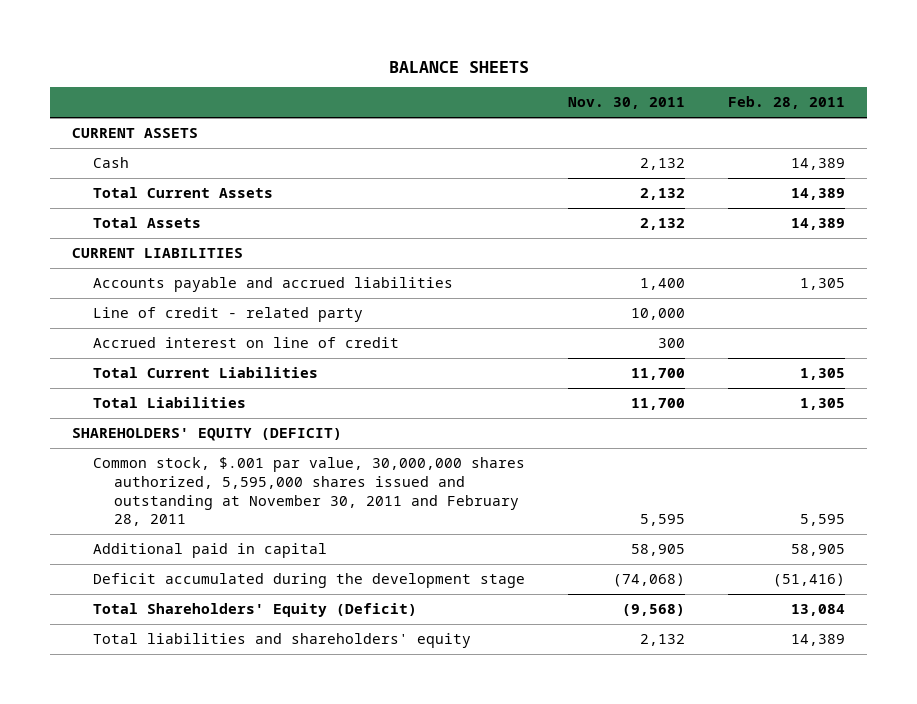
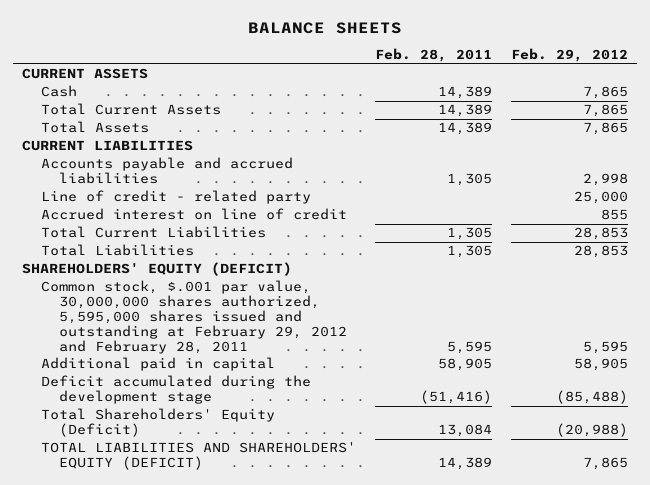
[568,97,686,110] Nov. 30, 2011 -> none
none -> [510,48,628,63] Feb. 29, 2012
[93,457,526,527] Common stock, $.001 par value, 30,000,000 shares authorized, 5,595,000 shares issued and outstanding at November 30, 2011 and February 28, 2011 -> [40,280,348,354] Common stock, $.001 par value, 30,000,000 shares authorized, 5,595,000 shares issued and outstanding at February 29, 2012 and February 28, 2011
[93,633,472,649] Total liabilities and shareholders' equity -> [40,442,356,471] TOTAL LIABILITIES AND SHAREHOLDERS' EQUITY (DEFICIT)

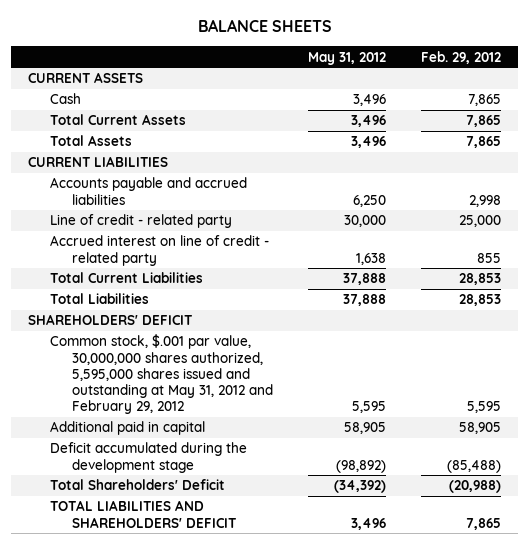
[374,48,492,63] Feb. 28, 2011 -> none
none -> [307,51,386,65] May 31, 2012
[40,208,347,221] Accrued interest on line of credit -> [50,235,270,266] Accrued interest on line of credit - related party
[22,262,293,277] SHAREHOLDERS' EQUITY (DEFICIT) -> [28,314,194,326] SHAREHOLDERS' DEFICIT
[40,280,348,354] Common stock, $.001 par value, 30,000,000 shares authorized, 5,595,000 shares issued and outstanding at February 29, 2012 and February 28, 2011 -> [50,334,274,414] Common stock, $.001 par value, 30,000,000 shares authorized, 5,595,000 shares issued and outstanding at May 31, 2012 and February 29, 2012
[40,408,275,438] Total Shareholders' Equity (Deficit) -> [50,479,226,491] Total Shareholders' Deficit
[40,442,356,471] TOTAL LIABILITIES AND SHAREHOLDERS' EQUITY (DEFICIT) -> [50,500,238,528] TOTAL LIABILITIES AND SHAREHOLDERS' DEFICIT

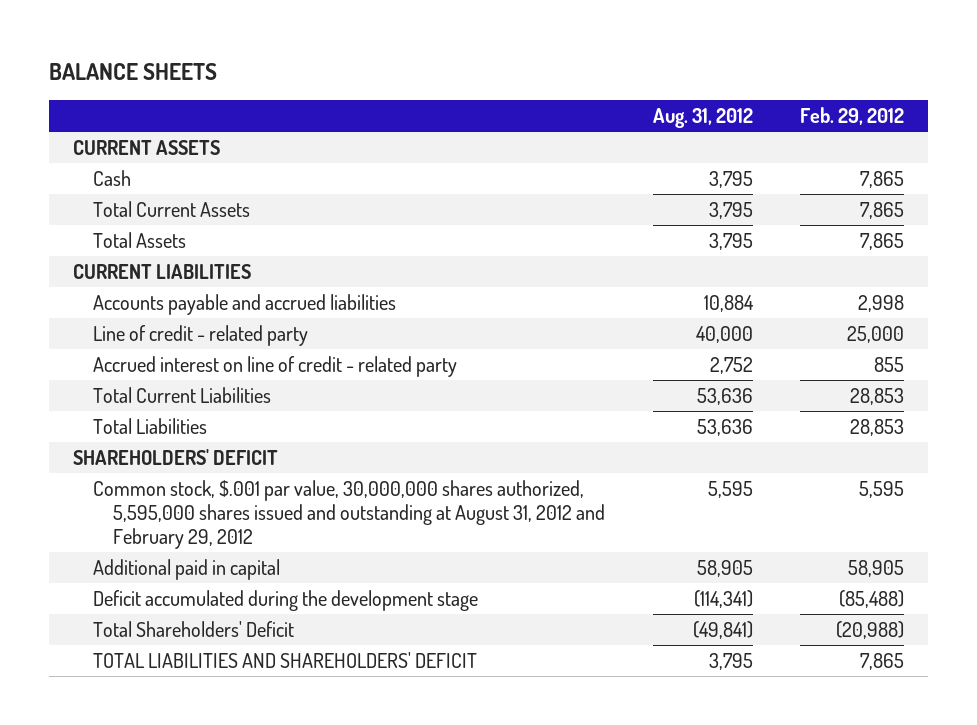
[307,51,386,65] May 31, 2012 -> none
none -> [652,107,753,128] Aug. 31, 2012
[50,334,274,414] Common stock, $.001 par value, 30,000,000 shares authorized, 5,595,000 shares issued and outstanding at May 31, 2012 and February 29, 2012 -> [93,479,606,549] Common stock, $.001 par value, 30,000,000 shares authorized, 5,595,000 shares issued and outstanding at August 31, 2012 and February 29, 2012

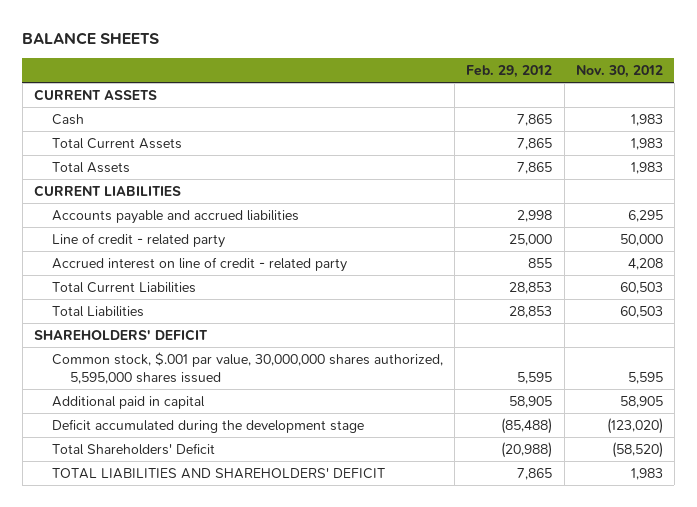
[652,107,753,128] Aug. 31, 2012 -> none
none -> [575,65,663,79] Nov. 30, 2012
[93,479,606,549] Common stock, $.001 par value, 30,000,000 shares authorized, 5,595,000 shares issued and outstanding at August 31, 2012 and February 29, 2012 -> [52,351,444,384] Common stock, $.001 par value, 30,000,000 shares authorized, 5,595,000 shares issued

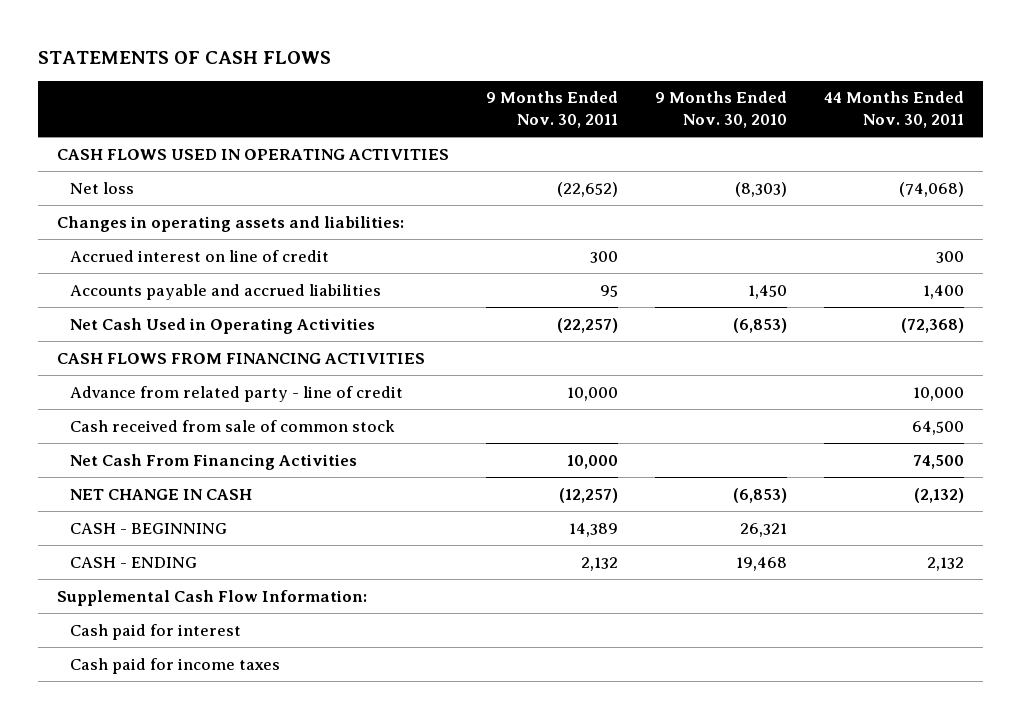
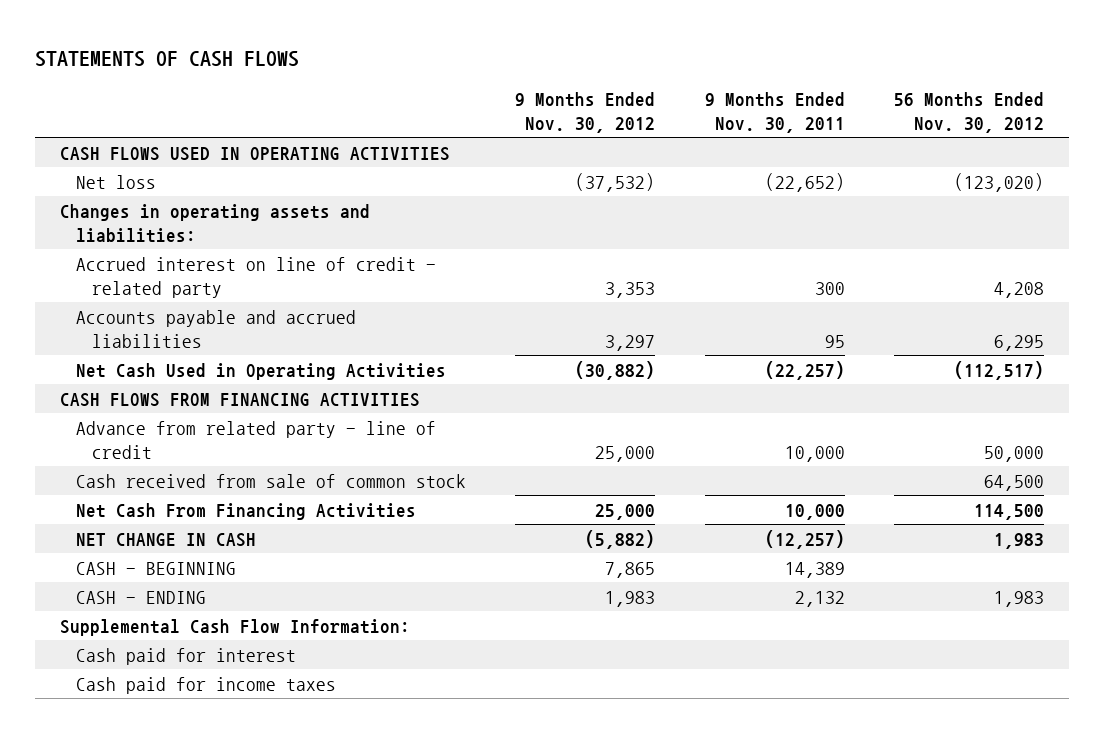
[655,91,788,128] 9 Months Ended Nov. 30, 2010 -> none
[824,91,965,128] 44 Months Ended Nov. 30, 2011 -> none
none -> [515,91,656,133] 9 Months Ended Nov. 30, 2012
none -> [893,91,1044,133] 56 Months Ended Nov. 30, 2012
[69,249,329,262] Accrued interest on line of credit -> [75,256,436,298] Accrued interest on line of credit - related party

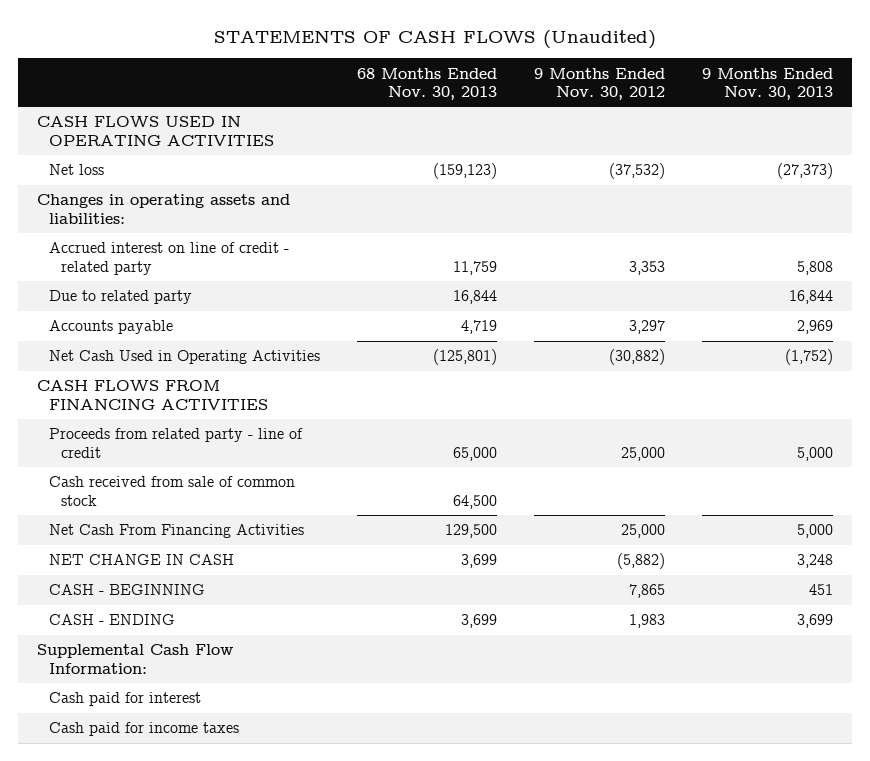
[35,51,300,68] STATEMENTS OF CASH FLOWS -> [213,29,656,49] STATEMENTS OF CASH FLOWS (Unaudited)
[704,91,845,133] 9 Months Ended Nov. 30, 2011 -> none
[893,91,1044,133] 56 Months Ended Nov. 30, 2012 -> none
none -> [357,67,498,100] 68 Months Ended Nov. 30, 2013
none -> [702,67,834,100] 9 Months Ended Nov. 30, 2013
none -> [49,290,193,305] Due to related party
[75,309,356,348] Accounts payable and accrued liabilities -> [49,320,174,335] Accounts payable
[75,420,436,459] Advance from related party - line of credit -> [49,428,304,458] Proceeds from related party - line of credit

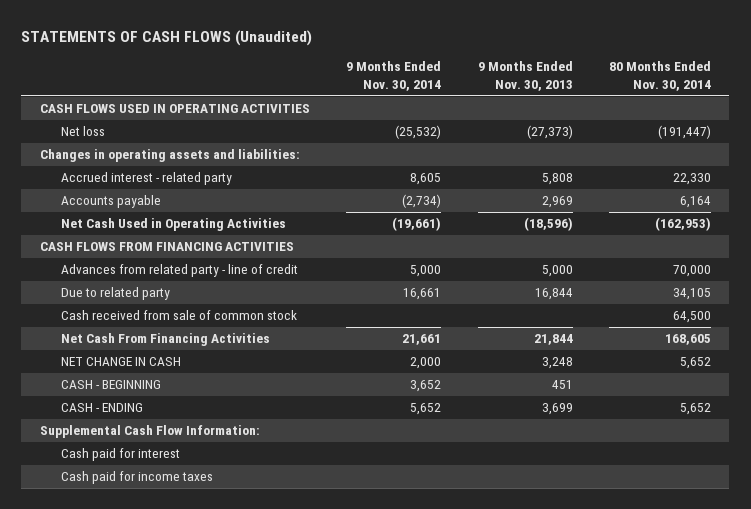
[357,67,498,100] 68 Months Ended Nov. 30, 2013 -> none
[534,67,666,100] 9 Months Ended Nov. 30, 2012 -> none
none -> [346,61,442,91] 9 Months Ended Nov. 30, 2014
none -> [608,61,711,91] 80 Months Ended Nov. 30, 2014
[49,242,290,275] Accrued interest on line of credit - related party -> [60,172,232,186] Accrued interest - related party
[785,349,834,366] (1,752) -> [523,217,573,232] (18,596)
[49,428,304,458] Proceeds from related party - line of credit -> [60,264,298,278] Advances from related party - line of credit
[49,290,193,305] Due to related party -> [60,287,170,301] Due to related party
[797,524,834,539] 5,000 -> [533,334,573,346] 21,844

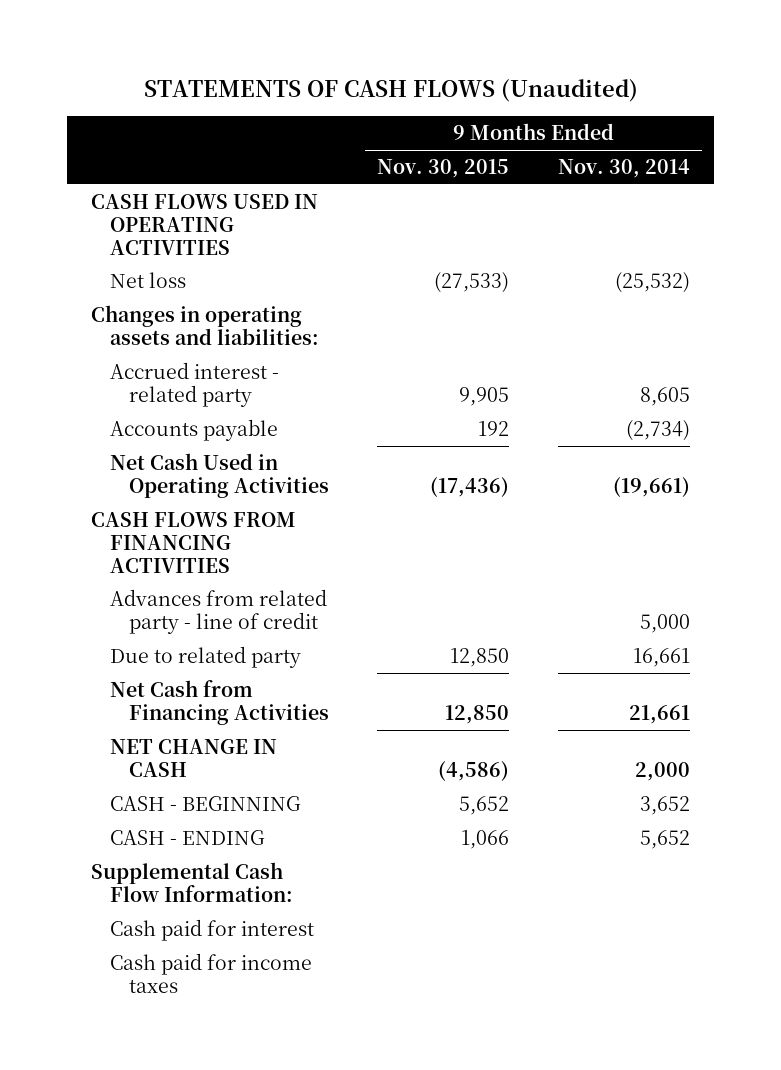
[477,61,573,91] 9 Months Ended Nov. 30, 2013 -> none
[608,61,711,91] 80 Months Ended Nov. 30, 2014 -> none
none -> [377,159,510,179] Nov. 30, 2015
[60,310,297,321] Cash received from sale of common stock -> none
[60,333,270,347] Net Cash From Financing Activities -> [110,679,330,725] Net Cash from Financing Activities

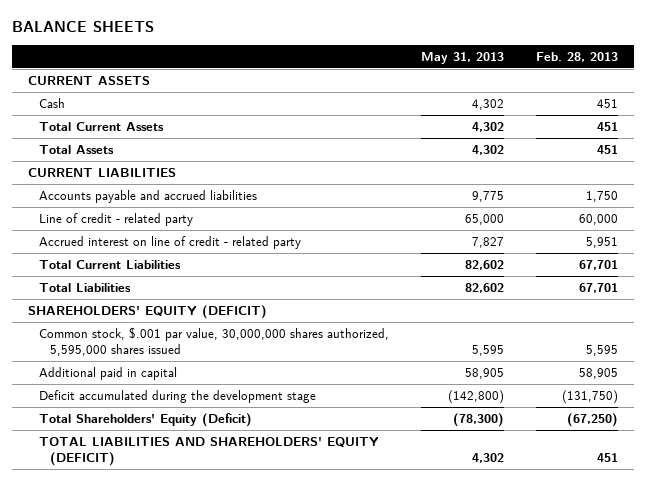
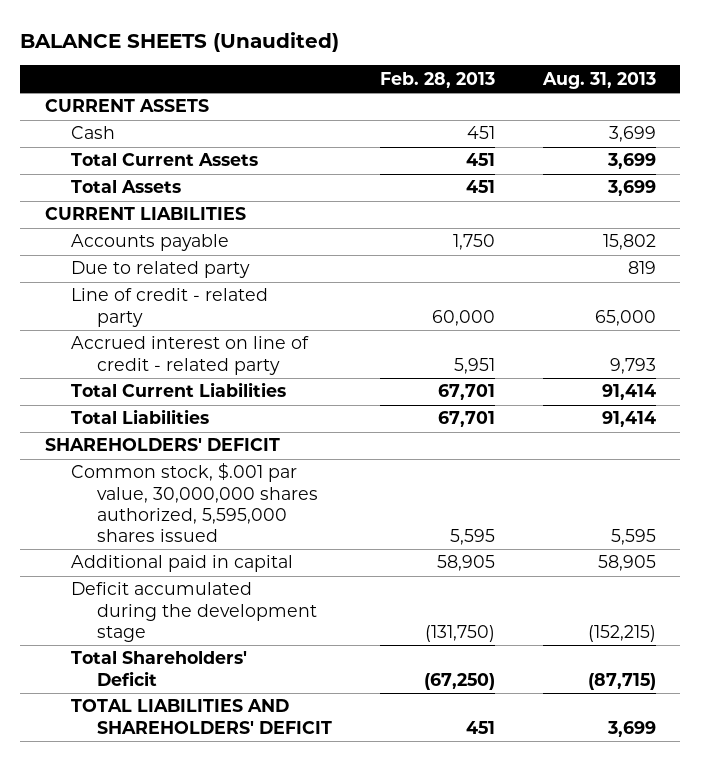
[11,20,154,32] BALANCE SHEETS -> [20,31,340,52] BALANCE SHEETS (Unaudited)
[421,51,505,64] May 31, 2013 -> none
none -> [542,71,657,89] Aug. 31, 2013
[38,189,257,203] Accounts payable and accrued liabilities -> [70,234,229,252] Accounts payable
none -> [70,261,250,279] Due to related party
[27,304,267,319] SHAREHOLDERS' EQUITY (DEFICIT) -> [44,438,280,452] SHAREHOLDERS' DEFICIT
[38,412,252,427] Total Shareholders' Equity (Deficit) -> [70,651,247,686] Total Shareholders' Deficit
[38,436,379,467] TOTAL LIABILITIES AND SHAREHOLDERS' EQUITY (DEFICIT) -> [70,699,332,734] TOTAL LIABILITIES AND SHAREHOLDERS' DEFICIT

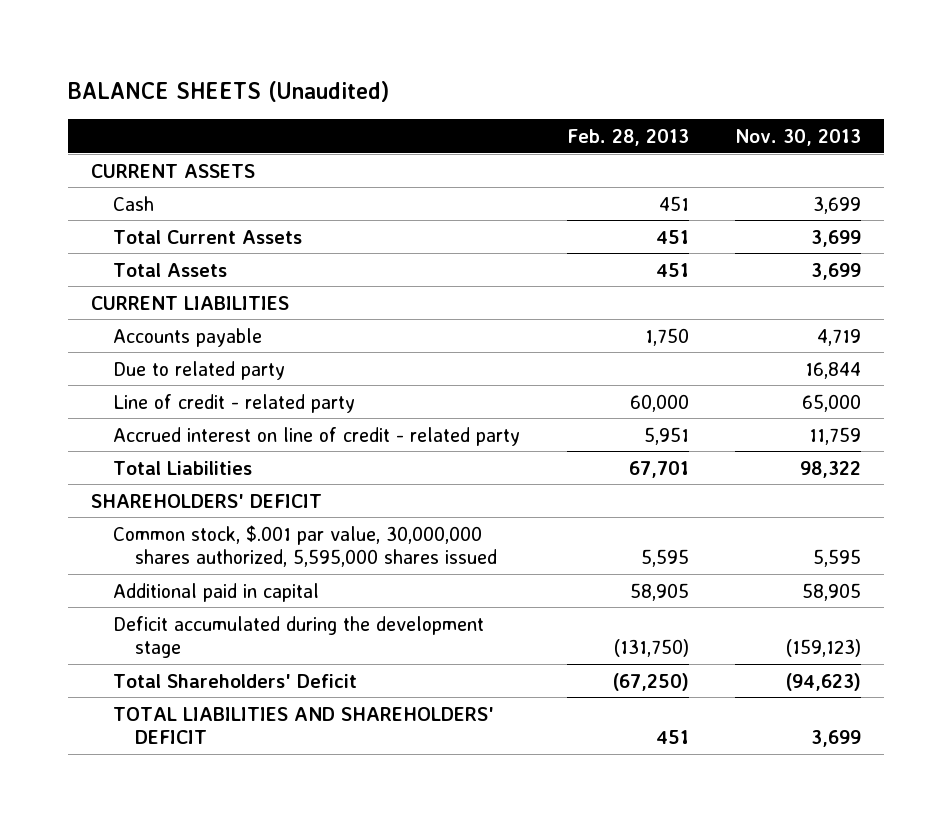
[542,71,657,89] Aug. 31, 2013 -> none
none -> [734,128,861,146] Nov. 30, 2013
[70,382,286,398] Total Current Liabilities -> none

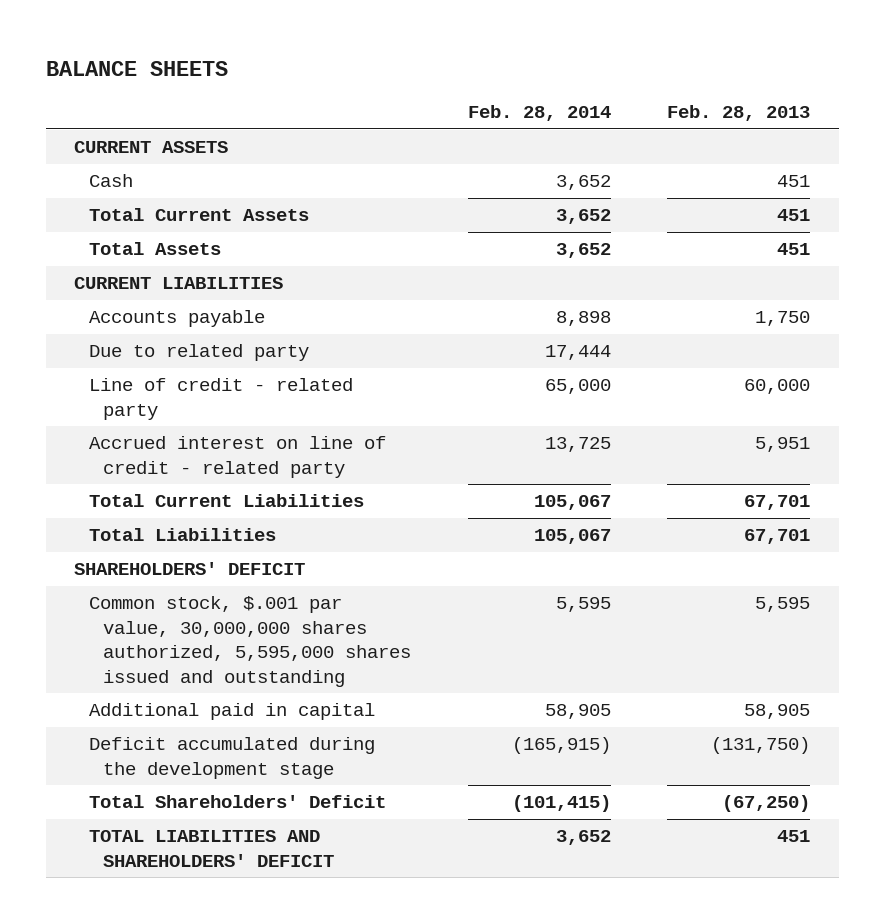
[67,81,389,103] BALANCE SHEETS (Unaudited) -> [45,60,228,76] BALANCE SHEETS
[734,128,861,146] Nov. 30, 2013 -> none
none -> [467,105,611,122] Feb. 28, 2014
none -> [88,494,364,508] Total Current Liabilities
[113,524,498,568] Common stock, $.001 par value, 30,000,000 shares authorized, 5,595,000 shares issued -> [88,596,412,687] Common stock, $.001 par value, 30,000,000 shares authorized, 5,595,000 shares issued and outstanding

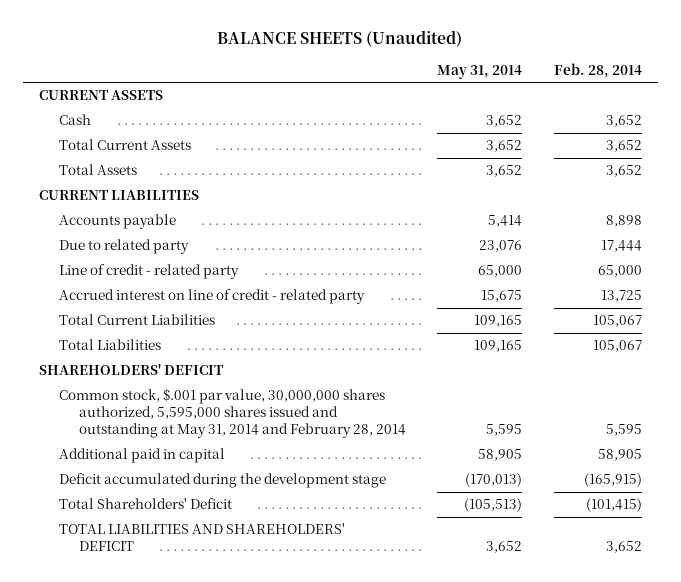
[45,60,228,76] BALANCE SHEETS -> [217,30,463,48] BALANCE SHEETS (Unaudited)
[667,105,811,122] Feb. 28, 2013 -> none
none -> [437,65,523,80] May 31, 2014
[88,596,412,687] Common stock, $.001 par value, 30,000,000 shares authorized, 5,595,000 shares issued and outstanding -> [58,388,406,439] Common stock, $.001 par value, 30,000,000 shares authorized, 5,595,000 shares issued and outstanding at May 31, 2014 and February 28, 2014

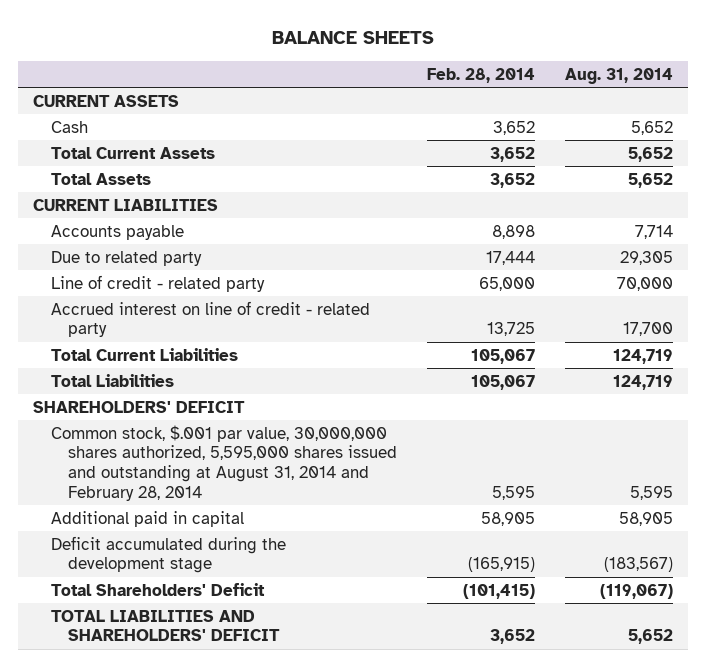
[217,30,463,48] BALANCE SHEETS (Unaudited) -> [271,31,434,45] BALANCE SHEETS
[437,65,523,80] May 31, 2014 -> none
none -> [564,67,673,84] Aug. 31, 2014
[58,388,406,439] Common stock, $.001 par value, 30,000,000 shares authorized, 5,595,000 shares issued and outstanding at May 31, 2014 and February 28, 2014 -> [50,424,397,501] Common stock, $.001 par value, 30,000,000 shares authorized, 5,595,000 shares issued and outstanding at August 31, 2014 and February 28, 2014

